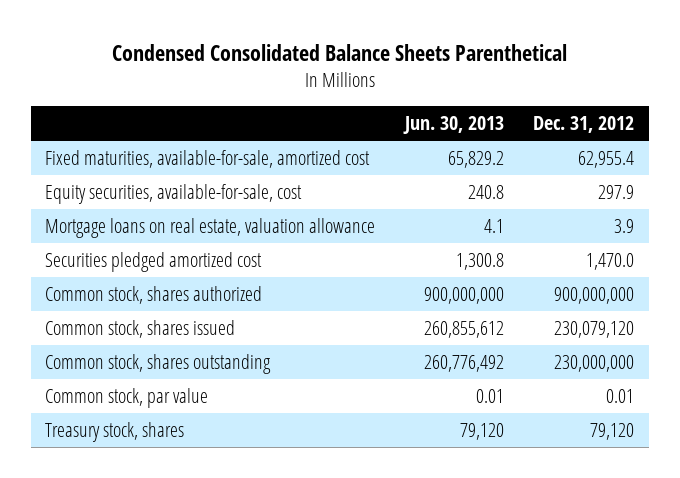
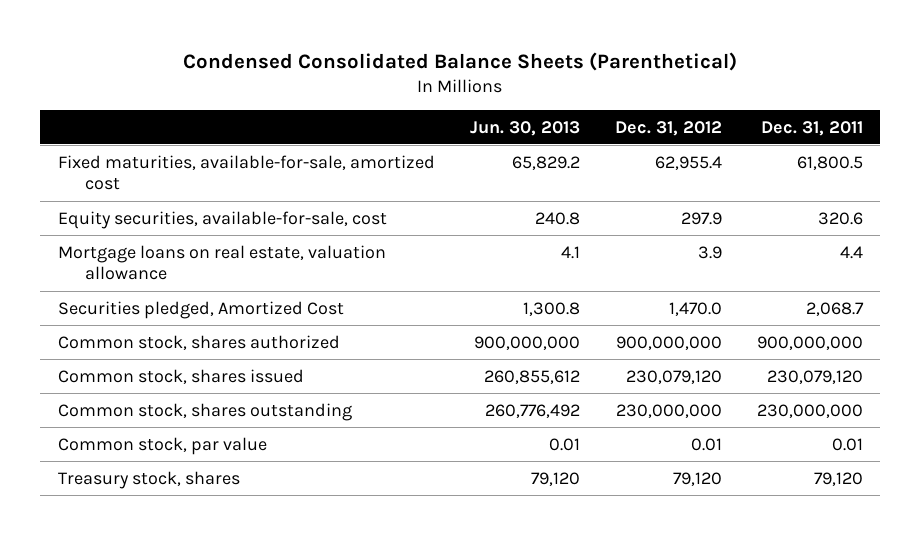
[111,43,567,61] Condensed Consolidated Balance Sheets Parenthetical -> [183,51,738,71] Condensed Consolidated Balance Sheets (Parenthetical)
none -> [760,120,863,136] Dec. 31, 2011
[45,251,263,272] Securities pledged amortized cost -> [57,300,344,319] Securities pledged, Amortized Cost

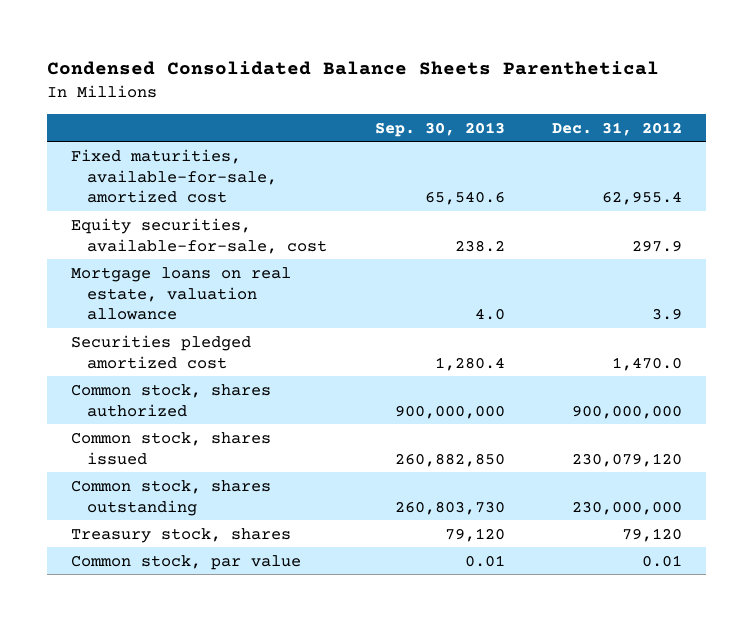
[183,51,738,71] Condensed Consolidated Balance Sheets (Parenthetical) -> [47,60,660,75] Condensed Consolidated Balance Sheets Parenthetical
[469,120,580,136] Jun. 30, 2013 -> none
[760,120,863,136] Dec. 31, 2011 -> none
none -> [374,121,505,137] Sep. 30, 2013
[57,300,344,319] Securities pledged, Amortized Cost -> [71,334,252,369] Securities pledged amortized cost
[57,436,267,455] Common stock, par value -> [71,554,302,570] Common stock, par value

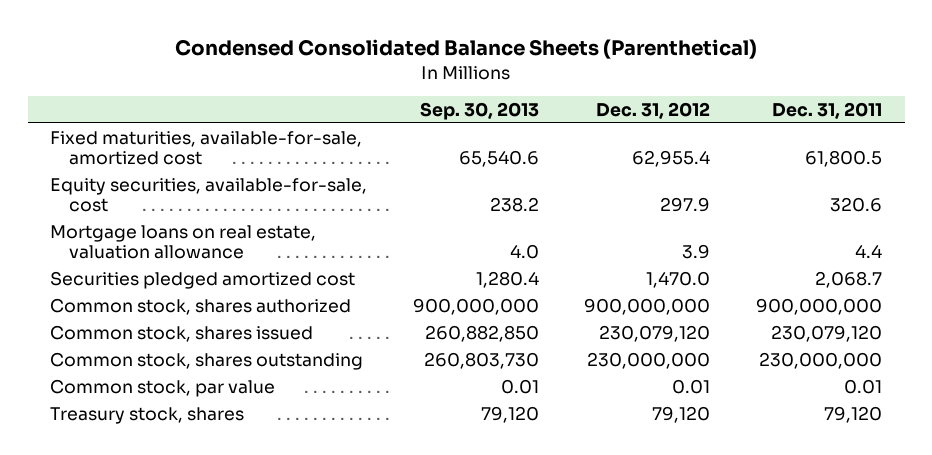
[47,60,660,75] Condensed Consolidated Balance Sheets Parenthetical -> [175,38,758,59] Condensed Consolidated Balance Sheets (Parenthetical)
none -> [771,101,882,119] Dec. 31, 2011
[71,527,292,543] Treasury stock, shares -> [50,406,245,424] Treasury stock, shares

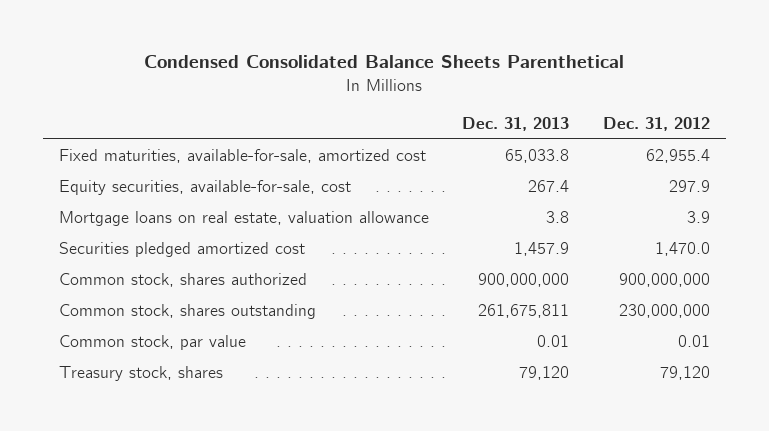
[175,38,758,59] Condensed Consolidated Balance Sheets (Parenthetical) -> [144,55,625,69] Condensed Consolidated Balance Sheets Parenthetical
[419,101,539,120] Sep. 30, 2013 -> none
[771,101,882,119] Dec. 31, 2011 -> none
none -> [462,116,570,131] Dec. 31, 2013
[50,324,314,342] Common stock, shares issued -> none

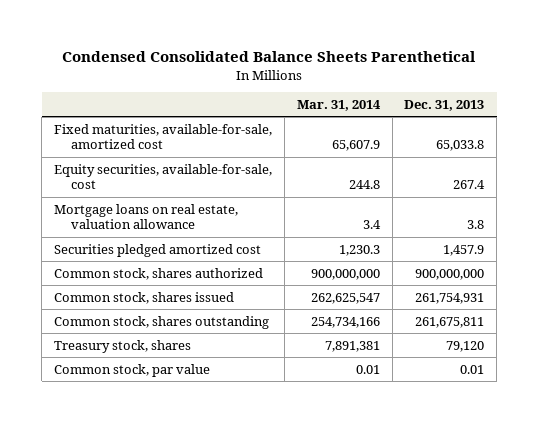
[602,116,710,131] Dec. 31, 2012 -> none
none -> [296,100,381,112] Mar. 31, 2014
none -> [54,291,235,304] Common stock, shares issued
[59,335,247,351] Common stock, par value -> [54,363,211,377] Common stock, par value

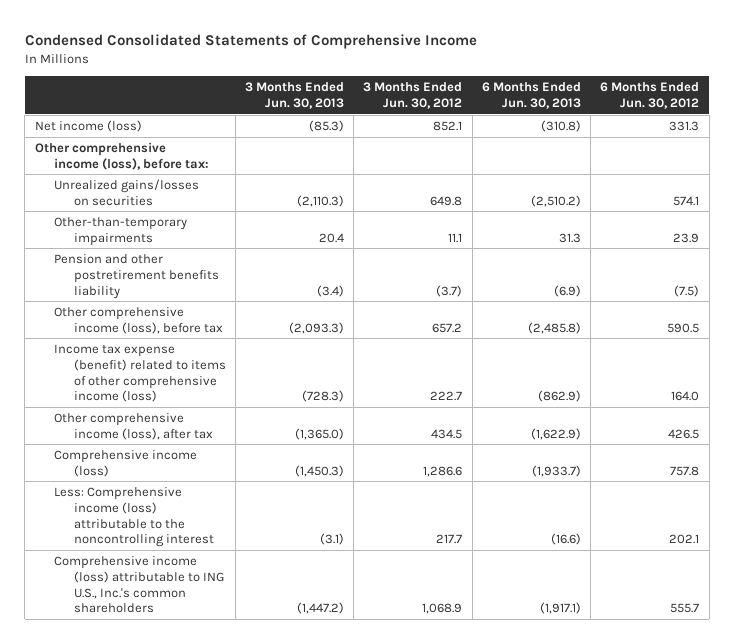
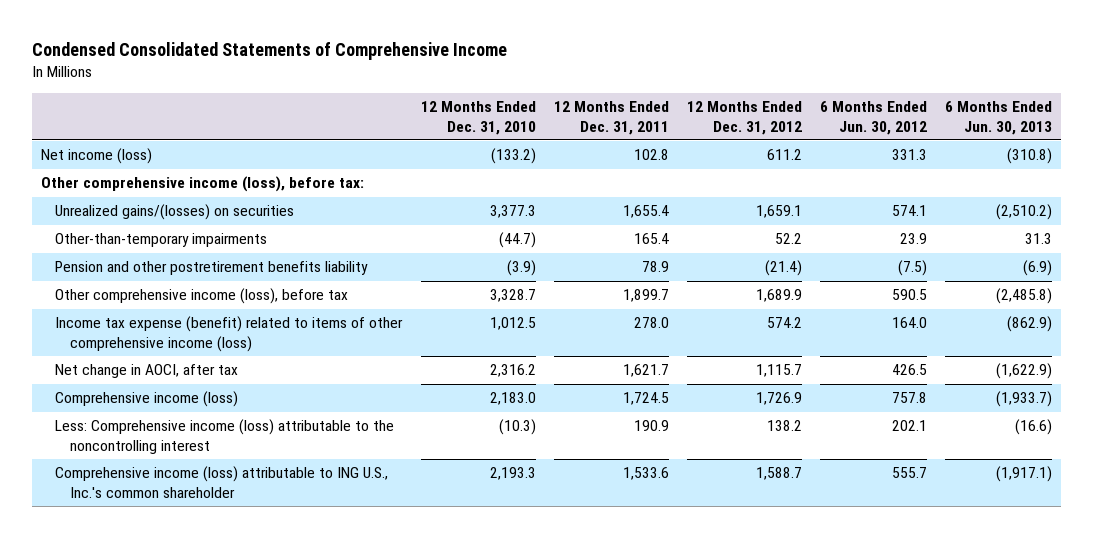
[245,82,345,110] 3 Months Ended Jun. 30, 2013 -> none
[363,82,463,110] 3 Months Ended Jun. 30, 2012 -> none
none -> [420,101,536,135] 12 Months Ended Dec. 31, 2010
none -> [553,101,669,135] 12 Months Ended Dec. 31, 2011
none -> [686,101,802,135] 12 Months Ended Dec. 31, 2012
[54,178,200,206] Unrealized gains/losses on securities -> [55,204,295,221] Unrealized gains/(losses) on securities
[54,412,213,440] Other comprehensive income (loss), after tax -> [55,364,239,379] Net change in AOCI, after tax
[54,555,224,614] Comprehensive income (loss) attributable to ING U.S., Inc.'s common shareholders -> [55,466,389,498] Comprehensive income (loss) attributable to ING U.S., Inc.'s common shareholder

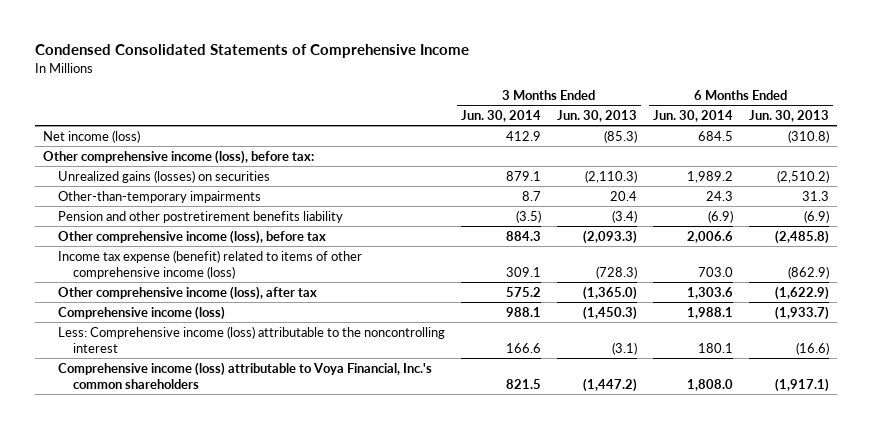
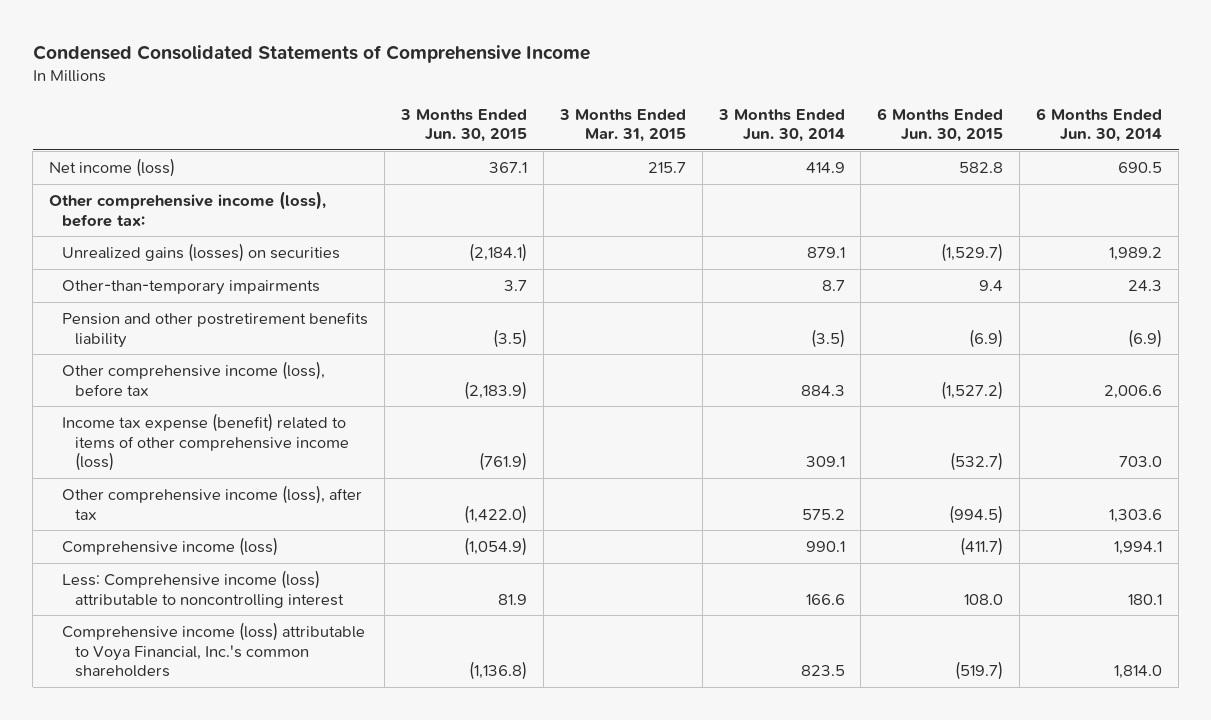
[557,109,638,122] Jun. 30, 2013 -> none
[749,109,830,122] Jun. 30, 2013 -> none
none -> [399,108,527,143] 3 Months Ended Jun. 30, 2015
none -> [558,108,686,143] 3 Months Ended Mar. 31, 2015
none -> [877,107,1004,143] 6 Months Ended Jun. 30, 2015
[506,130,542,141] 412.9 -> [805,161,845,173] 414.9
[698,130,734,141] 684.5 -> [1118,161,1163,173] 690.5
[506,306,542,317] 988.1 -> [805,540,845,552] 990.1
[687,306,734,319] 1,988.1 -> [1114,540,1163,555] 1,994.1
[58,325,446,353] Less: Comprehensive income (loss) attributable to the noncontrolling interest -> [62,569,344,608] Less: Comprehensive income (loss) attributable to noncontrolling interest
[506,378,542,389] 821.5 -> [800,665,845,677] 823.5
[687,378,734,391] 1,808.0 -> [1114,665,1163,680] 1,814.0

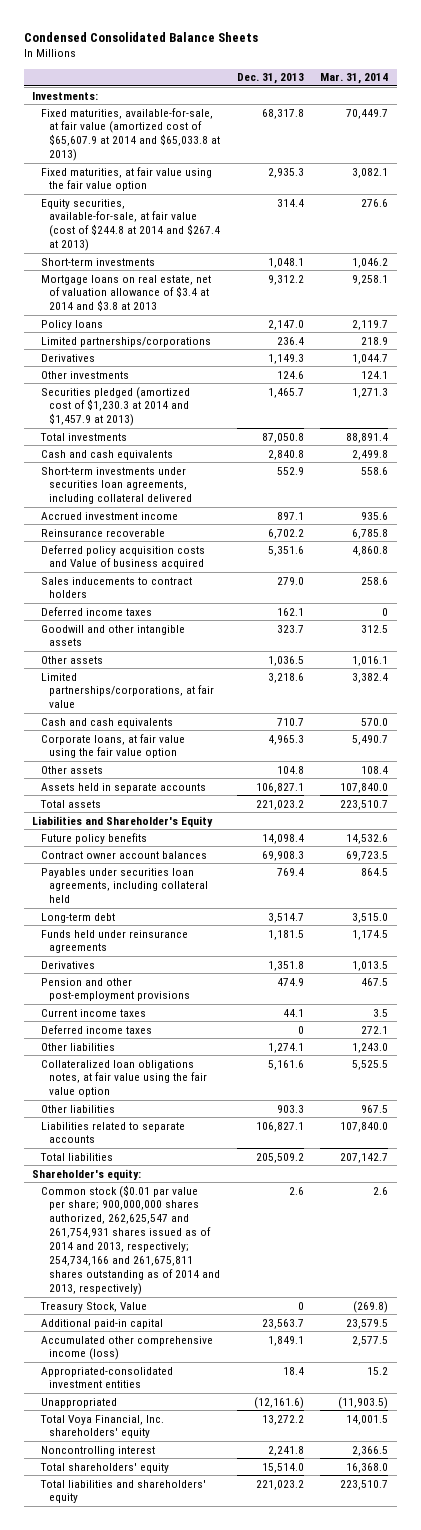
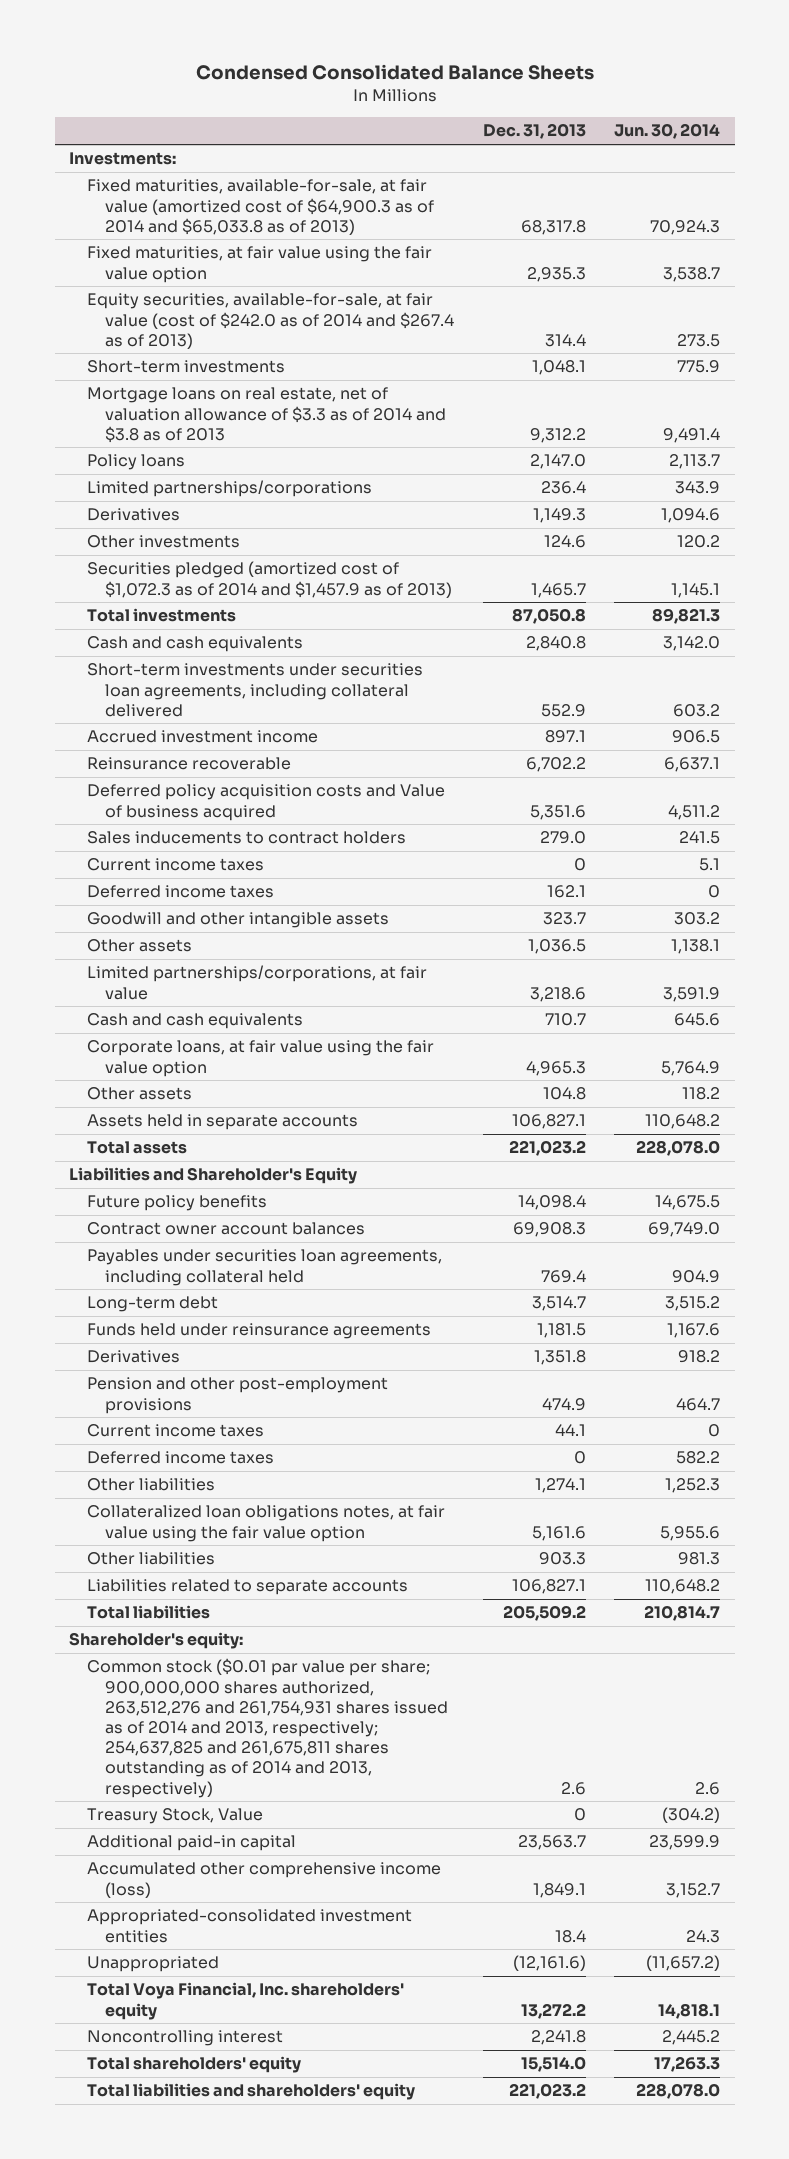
[320,73,389,85] Mar. 31, 2014 -> none
none -> [614,123,721,140] Jun. 30, 2014
[40,107,221,162] Fixed maturities, available-for-sale, at fair value (amortized cost of $65,607.9 at 2014 and $65,033.8 at 2013) -> [86,179,435,235] Fixed maturities, available-for-sale, at fair value (amortized cost of $64,900.3 as of 2014 and $65,033.8 as of 2013)
[40,198,221,252] Equity securities, available-for-sale, at fair value (cost of $244.8 at 2014 and $267.4 at 2013) -> [86,293,455,349] Equity securities, available-for-sale, at fair value (cost of $242.0 as of 2014 and $267.4 as of 2013)
[40,274,211,312] Mortgage loans on real estate, net of valuation allowance of $3.4 at 2014 and $3.8 at 2013 -> [86,387,447,443] Mortgage loans on real estate, net of valuation allowance of $3.3 as of 2014 and $3.8 as of 2013
[40,386,190,427] Securities pledged (amortized cost of $1,230.3 at 2014 and $1,457.9 at 2013) -> [86,561,453,598] Securities pledged (amortized cost of $1,072.3 as of 2014 and $1,457.9 as of 2013)
none -> [86,858,264,872] Current income taxes
[40,1184,221,1296] Common stock ($0.01 par value per share; 900,000,000 shares authorized, 262,625,547 and 261,754,931 shares issued as of 2014 and 2013, respectively; 254,734,166 and 261,675,811 shares outstanding as of 2014 and 2013, respectively) -> [86,1658,449,1798] Common stock ($0.01 par value per share; 900,000,000 shares authorized, 263,512,276 and 261,754,931 shares issued as of 2014 and 2013, respectively; 254,637,825 and 261,675,811 shares outstanding as of 2014 and 2013, respectively)

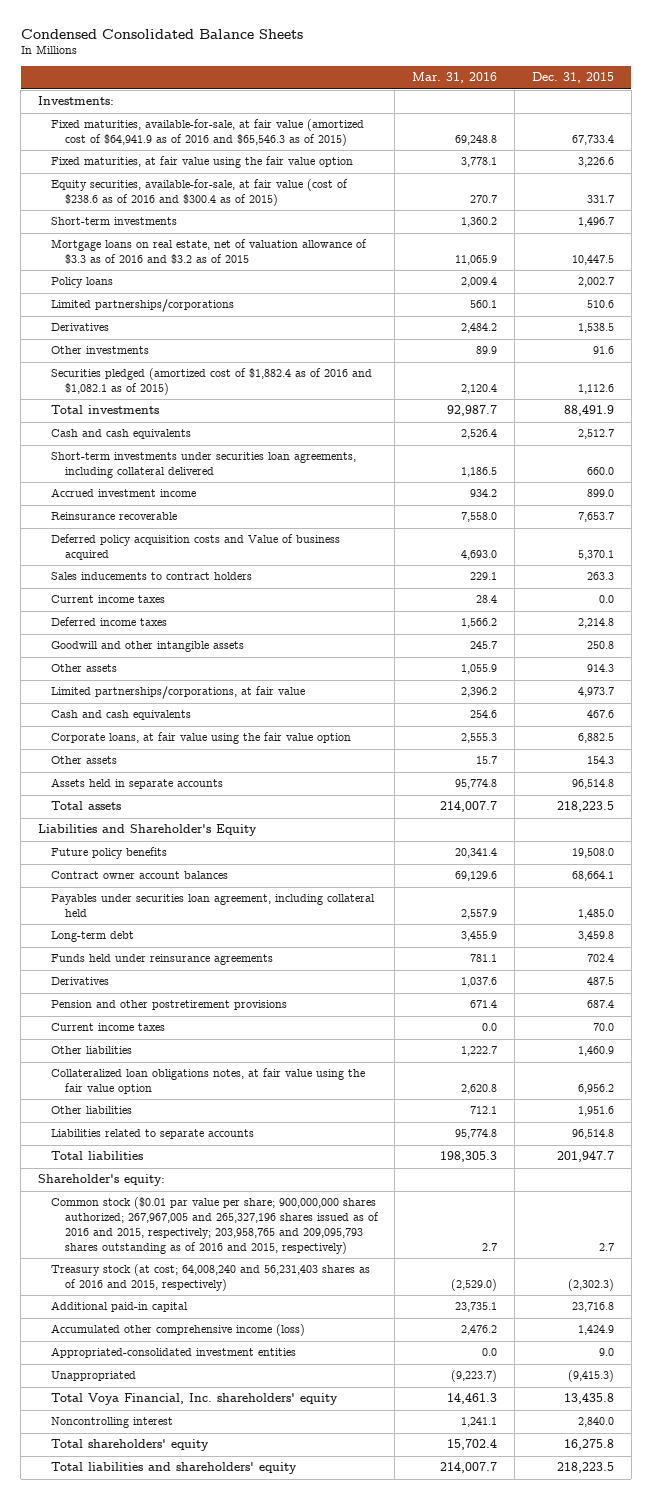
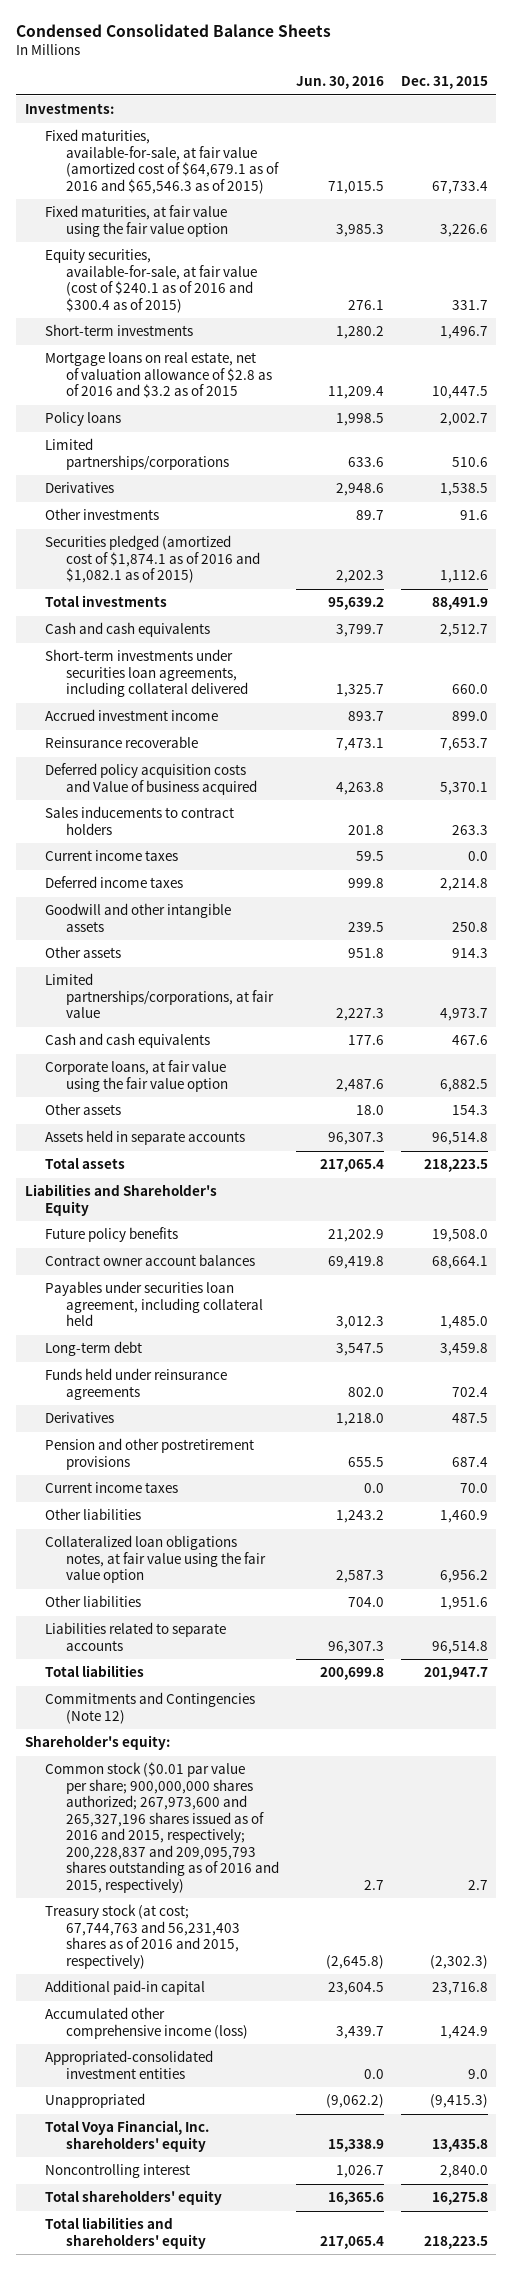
[412,72,498,84] Mar. 31, 2016 -> none
none -> [295,76,384,90] Jun. 30, 2016
[51,119,365,147] Fixed maturities, available-for-sale, at fair value (amortized cost of $64,941.9 as of 2016 and $65,546.3 as of 2015) -> [45,129,279,194] Fixed maturities, available-for-sale, at fair value (amortized cost of $64,679.1 as of 2016 and $65,546.3 as of 2015)
[51,179,349,207] Equity securities, available-for-sale, at fair value (cost of $238.6 as of 2016 and $300.4 as of 2015) -> [45,249,257,313] Equity securities, available-for-sale, at fair value (cost of $240.1 as of 2016 and $300.4 as of 2015)
[51,239,368,265] Mortgage loans on real estate, net of valuation allowance of $3.3 as of 2016 and $3.2 as of 2015 -> [45,352,272,399] Mortgage loans on real estate, net of valuation allowance of $2.8 as of 2016 and $3.2 as of 2015
[51,368,373,396] Securities pledged (amortized cost of $1,882.4 as of 2016 and $1,082.1 as of 2015) -> [45,535,260,584] Securities pledged (amortized cost of $1,874.1 as of 2016 and $1,082.1 as of 2015)
none -> [45,1692,256,1724] Commitments and Contingencies (Note 12)
[51,1197,379,1254] Common stock ($0.01 par value per share; 900,000,000 shares authorized; 267,967,005 and 265,327,196 shares issued as of 2016 and 2015, respectively; 203,958,765 and 209,095,793 shares outstanding as of 2016 and 2015, respectively) -> [45,1762,279,1893] Common stock ($0.01 par value per share; 900,000,000 shares authorized; 267,973,600 and 265,327,196 shares issued as of 2016 and 2015, respectively; 200,228,837 and 209,095,793 shares outstanding as of 2016 and 2015, respectively)
[51,1264,371,1292] Treasury stock (at cost; 64,008,240 and 56,231,403 shares as of 2016 and 2015, respectively) -> [45,1904,240,1969] Treasury stock (at cost; 67,744,763 and 56,231,403 shares as of 2016 and 2015, respectively)

